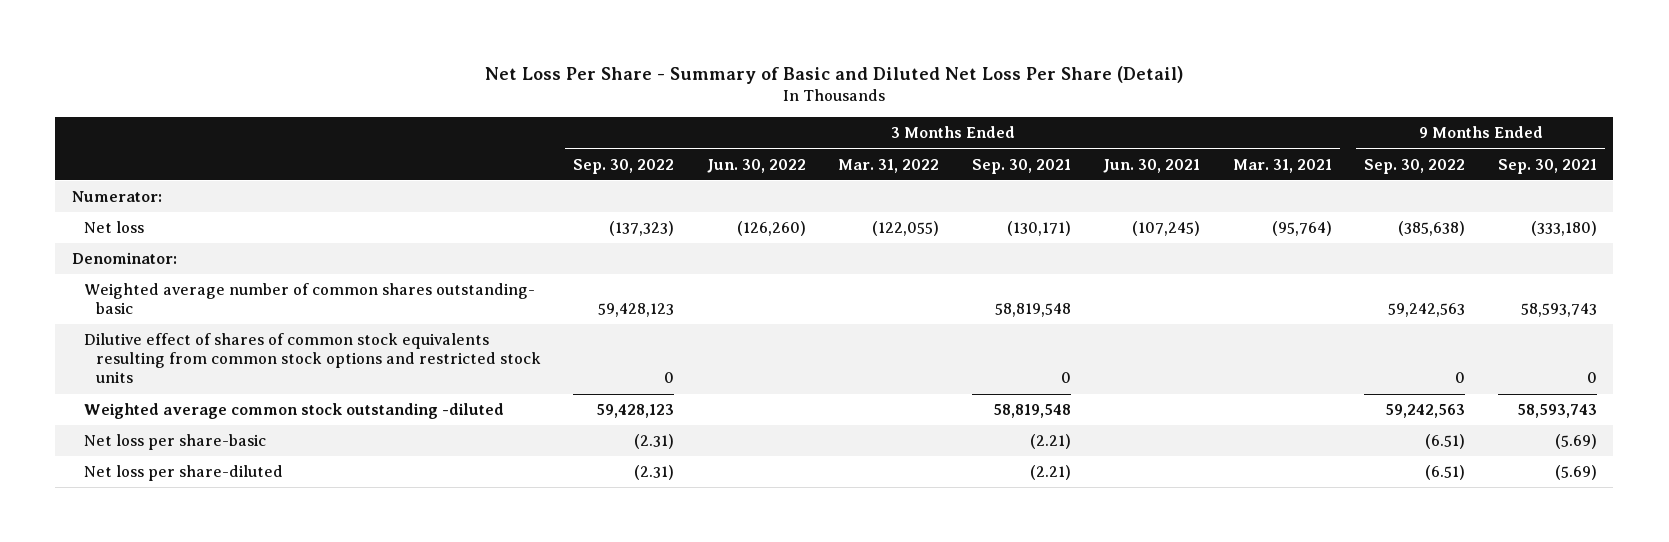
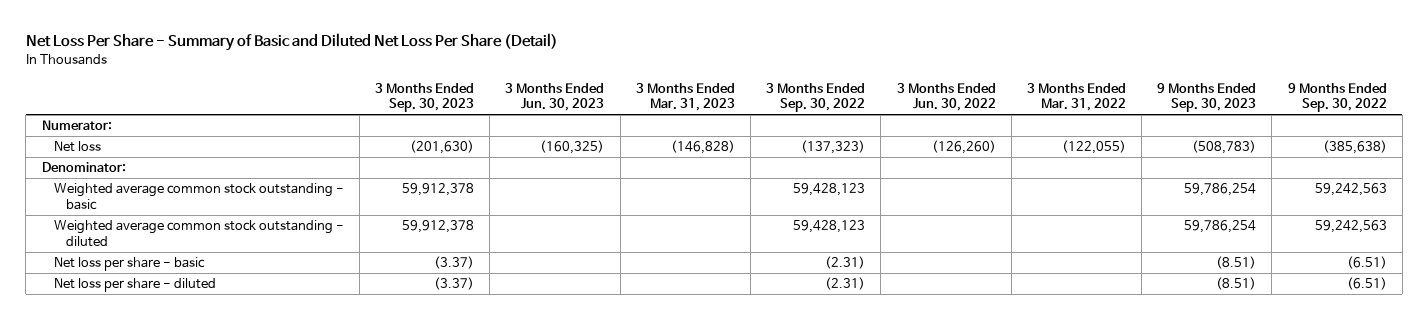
[971,158,1071,174] Sep. 30, 2021 -> none
[1103,158,1201,173] Jun. 30, 2021 -> none
[1232,158,1332,173] Mar. 31, 2021 -> none
[1497,158,1597,174] Sep. 30, 2021 -> none
none -> [375,82,475,113] 3 Months Ended Sep. 30, 2023
none -> [505,82,605,112] 3 Months Ended Jun. 30, 2023
none -> [635,82,735,112] 3 Months Ended Mar. 31, 2023
none -> [1157,82,1257,113] 9 Months Ended Sep. 30, 2023
[83,333,541,384] Dilutive effect of shares of common stock equivalents resulting from common stock options and restricted stock units -> none
[83,283,535,315] Weighted average number of common shares outstanding- basic -> [53,183,344,210] Weighted average common stock outstanding - basic
[83,403,504,420] Weighted average common stock outstanding -diluted -> [53,220,344,247] Weighted average common stock outstanding - diluted
[83,434,266,451] Net loss per share-basic -> [53,257,205,272] Net loss per share - basic
[83,465,283,482] Net loss per share-diluted -> [53,278,216,293] Net loss per share - diluted

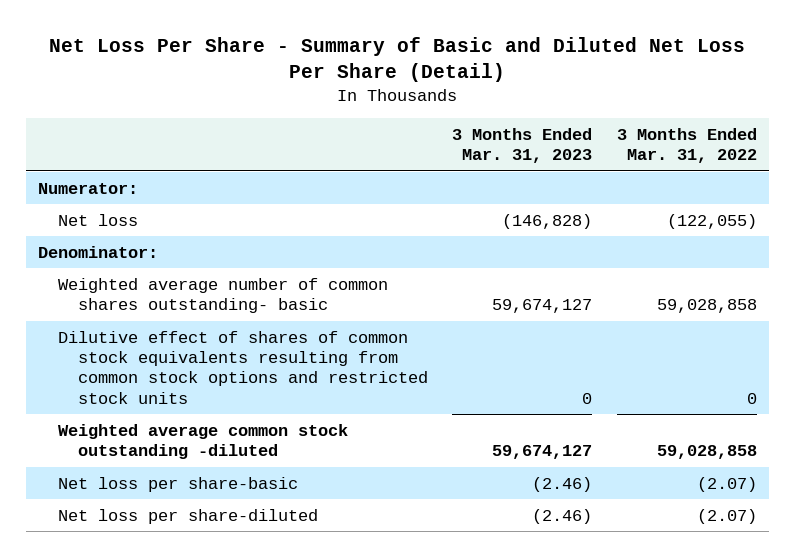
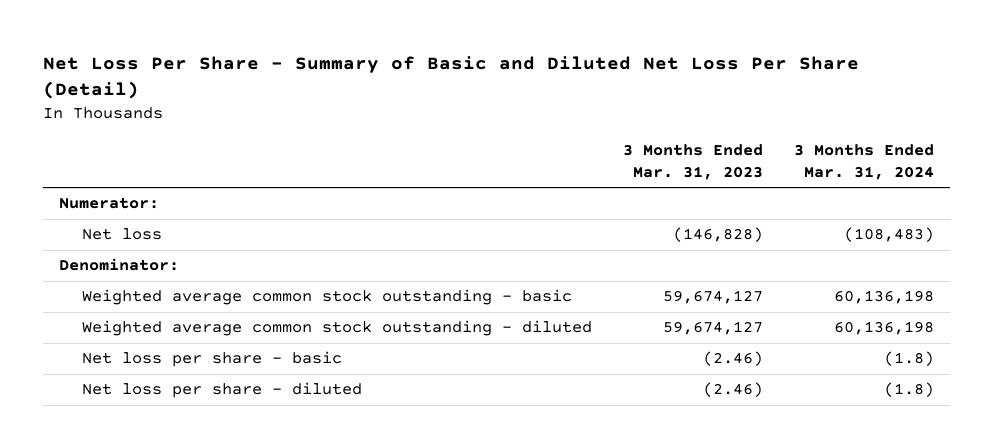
[616,127,757,163] 3 Months Ended Mar. 31, 2022 -> none
none -> [794,144,935,180] 3 Months Ended Mar. 31, 2024
[57,330,428,404] Dilutive effect of shares of common stock equivalents resulting from common stock options and restricted stock units -> none
[57,277,388,314] Weighted average number of common shares outstanding- basic -> [81,289,572,306] Weighted average common stock outstanding - basic
[57,423,348,460] Weighted average common stock outstanding -diluted -> [81,320,592,337] Weighted average common stock outstanding - diluted
[57,476,298,492] Net loss per share-basic -> [81,351,342,368] Net loss per share - basic
[57,508,318,524] Net loss per share-diluted -> [81,382,362,399] Net loss per share - diluted

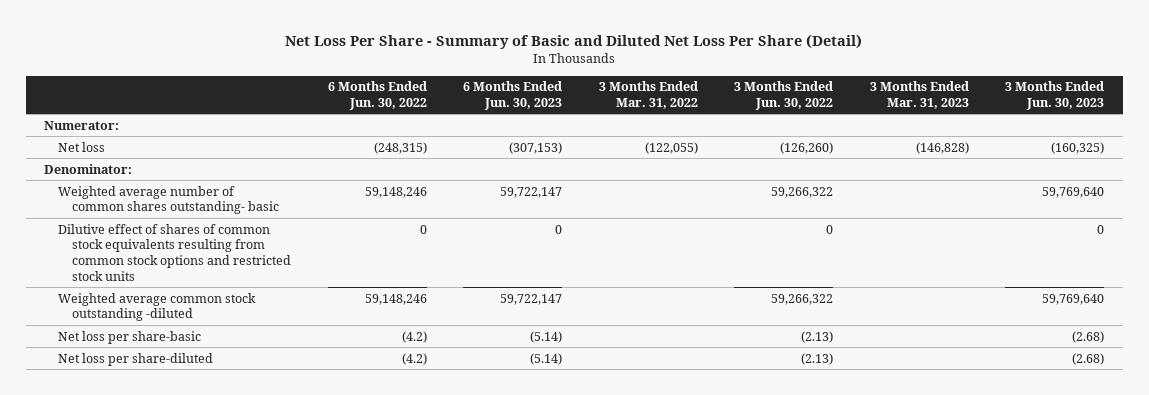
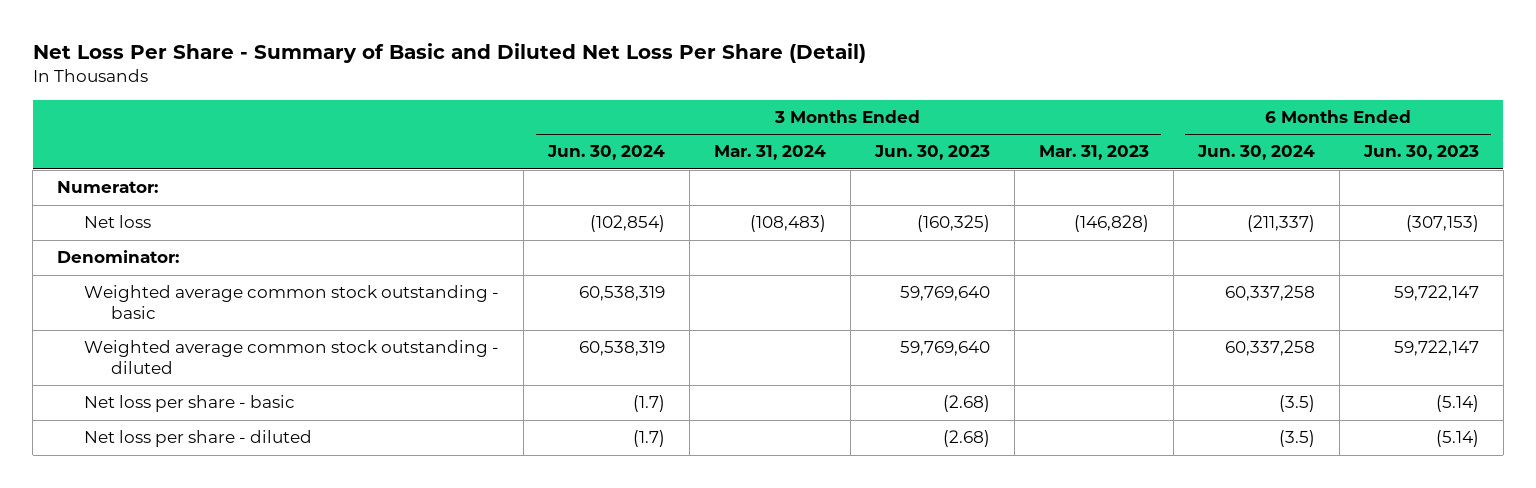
[327,81,427,110] 6 Months Ended Jun. 30, 2022 -> none
[598,81,698,109] 3 Months Ended Mar. 31, 2022 -> none
[734,81,834,110] 3 Months Ended Jun. 30, 2022 -> none
none -> [546,145,665,161] Jun. 30, 2024
none -> [713,145,826,161] Mar. 31, 2024
none -> [1196,145,1315,161] Jun. 30, 2024
[58,223,291,281] Dilutive effect of shares of common stock equivalents resulting from common stock options and restricted stock units -> none
[58,185,279,215] Weighted average number of common shares outstanding- basic -> [83,285,499,320] Weighted average common stock outstanding - basic
[58,292,257,322] Weighted average common stock outstanding -diluted -> [83,340,499,375] Weighted average common stock outstanding - diluted
[58,330,202,344] Net loss per share-basic -> [83,395,295,413] Net loss per share - basic
[58,352,214,366] Net loss per share-diluted -> [83,430,312,448] Net loss per share - diluted

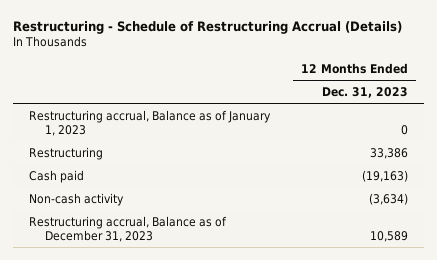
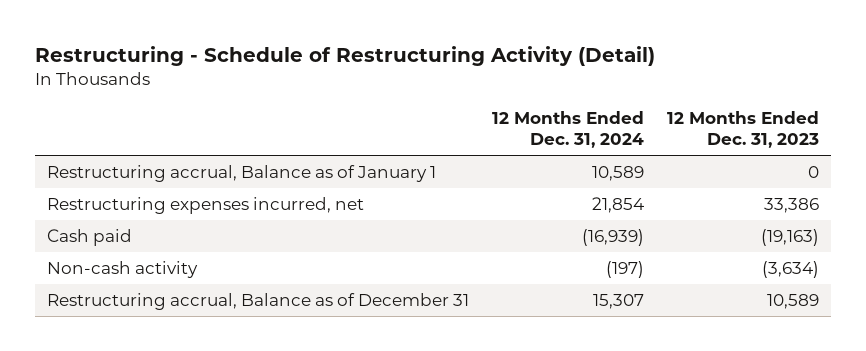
[13,20,403,34] Restructuring - Schedule of Restructuring Accrual (Details) -> [35,45,656,66] Restructuring - Schedule of Restructuring Activity (Detail)
none -> [491,110,644,149] 12 Months Ended Dec. 31, 2024
[28,109,271,136] Restructuring accrual, Balance as of January 1, 2023 -> [46,164,436,182] Restructuring accrual, Balance as of January 1
[28,146,103,160] Restructuring -> [46,196,364,214] Restructuring expenses incurred, net
[28,215,227,242] Restructuring accrual, Balance as of December 31, 2023 -> [46,292,469,310] Restructuring accrual, Balance as of December 31

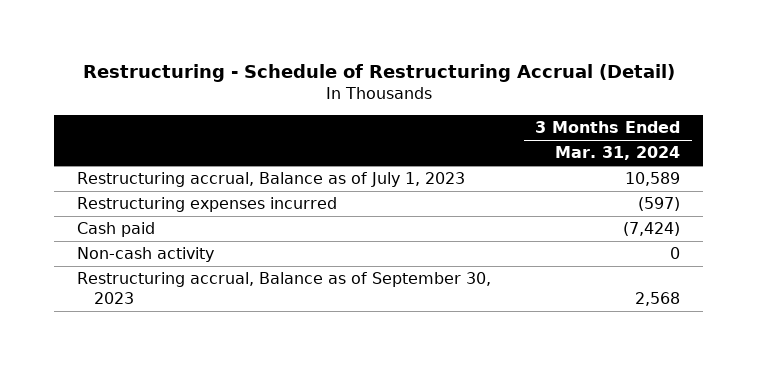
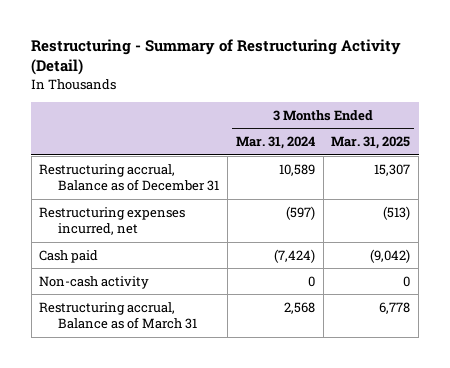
[82,64,675,83] Restructuring - Schedule of Restructuring Accrual (Detail) -> [31,39,402,76] Restructuring - Summary of Restructuring Activity (Detail)
none -> [331,135,411,149] Mar. 31, 2025
[76,172,465,188] Restructuring accrual, Balance as of July 1, 2023 -> [39,163,220,192] Restructuring accrual, Balance as of December 31
[76,197,337,213] Restructuring expenses incurred -> [39,206,186,236] Restructuring expenses incurred, net
[76,272,491,305] Restructuring accrual, Balance as of September 30, 2023 -> [39,301,198,330] Restructuring accrual, Balance as of March 31

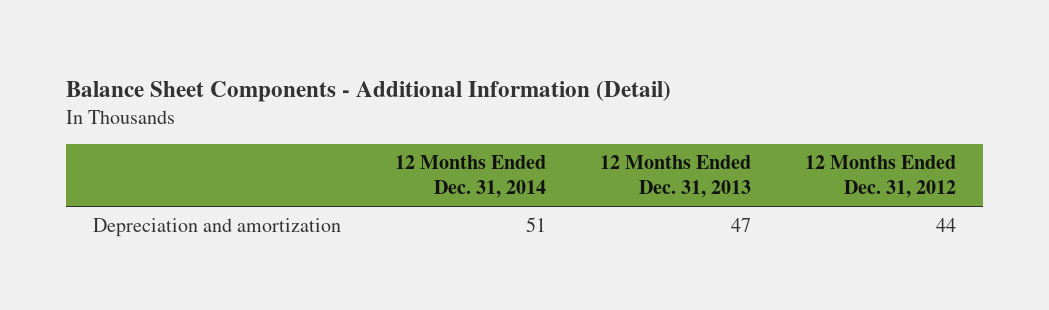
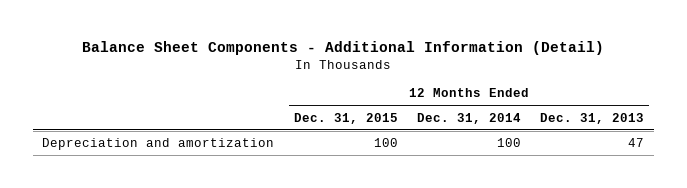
[804,154,956,199] 12 Months Ended Dec. 31, 2012 -> none
none -> [293,112,398,124] Dec. 31, 2015
[525,217,546,233] 51 -> [496,138,521,148] 100

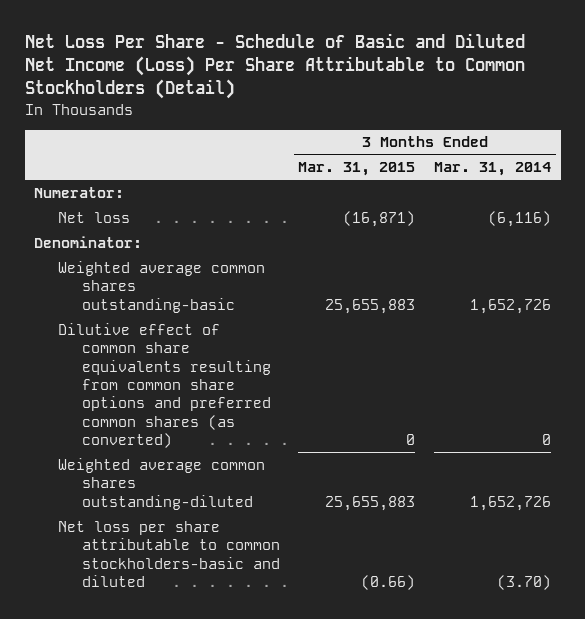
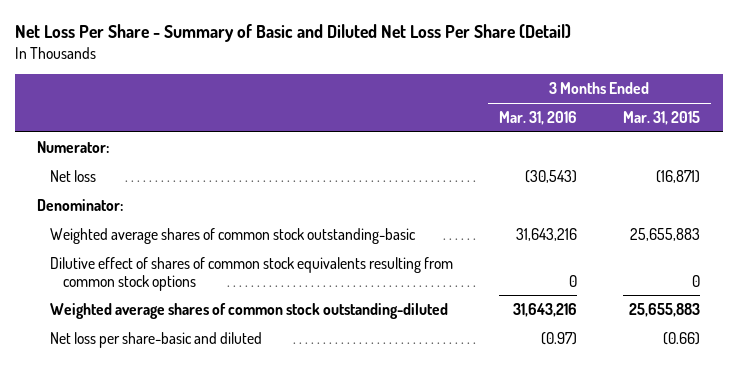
[24,32,525,100] Net Loss Per Share - Schedule of Basic and Diluted Net Income (Loss) Per Share Attributable to Common Stockholders (Detail) -> [14,24,571,43] Net Loss Per Share - Summary of Basic and Diluted Net Loss Per Share (Detail)
[434,162,552,177] Mar. 31, 2014 -> none
none -> [499,111,578,126] Mar. 31, 2016
[57,260,265,313] Weighted average common shares outstanding-basic -> [50,227,417,244] Weighted average shares of common stock outstanding-basic
[57,322,271,449] Dilutive effect of common share equivalents resulting from common share options and preferred common shares (as converted) -> [50,256,454,291] Dilutive effect of shares of common stock equivalents resulting from common stock options
[57,457,265,510] Weighted average common shares outstanding-diluted -> [50,302,449,319] Weighted average shares of common stock outstanding-diluted
[57,520,280,587] Net loss per share attributable to common stockholders-basic and diluted -> [50,331,263,348] Net loss per share-basic and diluted

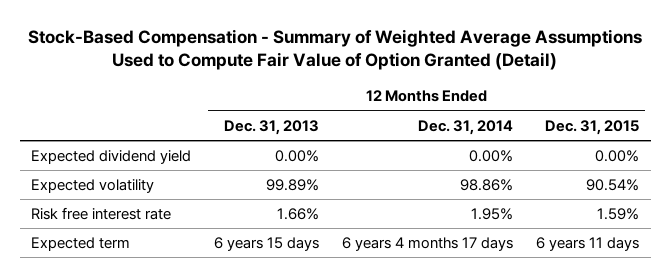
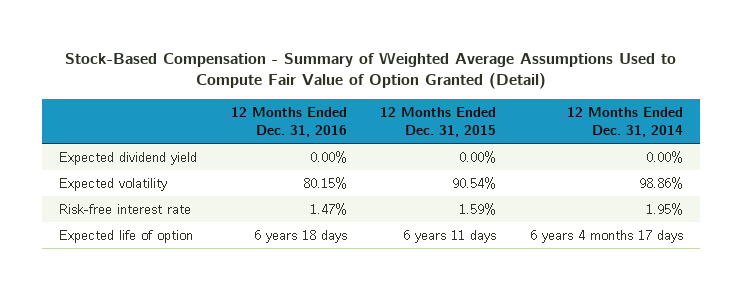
[224,119,320,135] Dec. 31, 2013 -> none
none -> [230,106,347,137] 12 Months Ended Dec. 31, 2016
[31,207,172,221] Risk free interest rate -> [58,203,191,214] Risk-free interest rate
[31,237,131,252] Expected term -> [58,229,193,243] Expected life of option

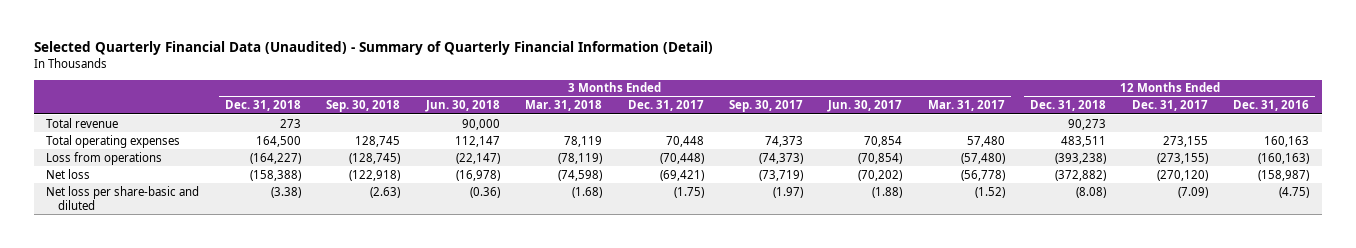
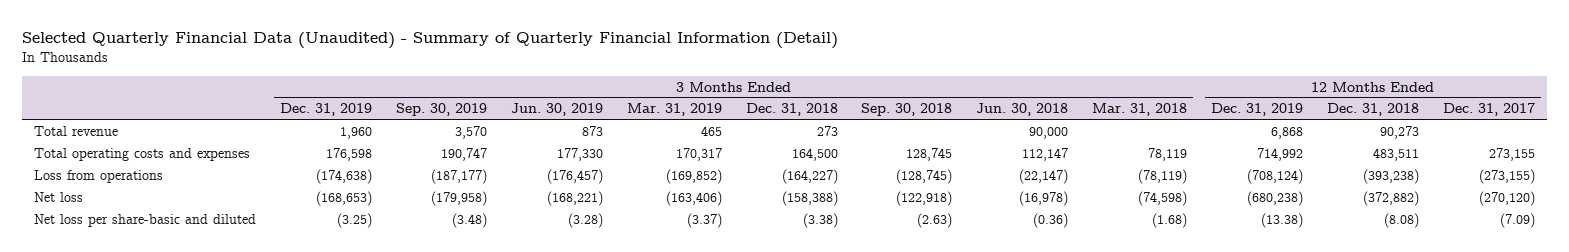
[627,100,704,112] Dec. 31, 2017 -> none
[729,100,804,113] Sep. 30, 2017 -> none
[827,100,903,113] Jun. 30, 2017 -> none
[927,100,1005,112] Mar. 31, 2017 -> none
[1233,100,1310,112] Dec. 31, 2016 -> none
none -> [279,103,372,117] Dec. 31, 2019
none -> [395,103,487,117] Sep. 30, 2019
none -> [510,103,603,117] Jun. 30, 2019
none -> [626,103,722,117] Mar. 31, 2019
none -> [1211,103,1304,117] Dec. 31, 2019
[46,134,181,148] Total operating expenses -> [33,147,250,161] Total operating costs and expenses

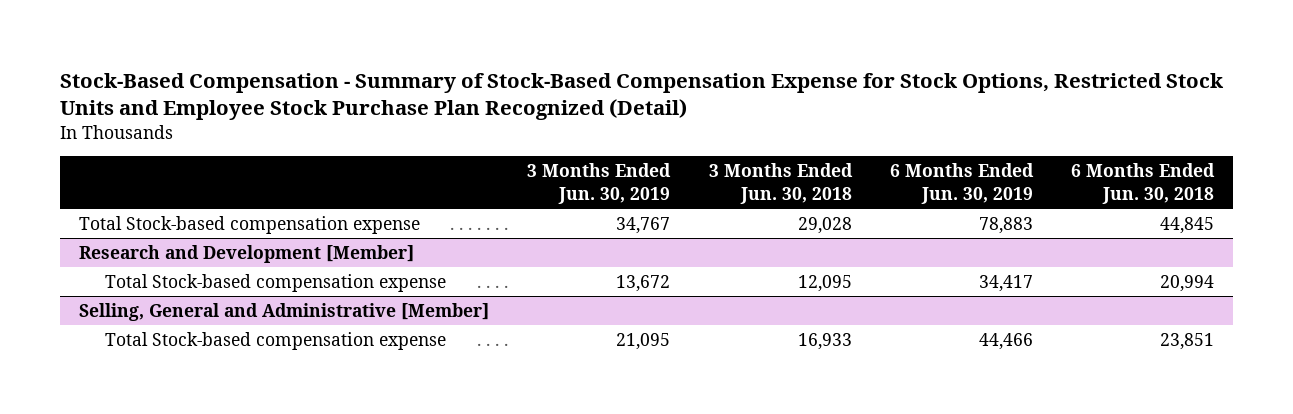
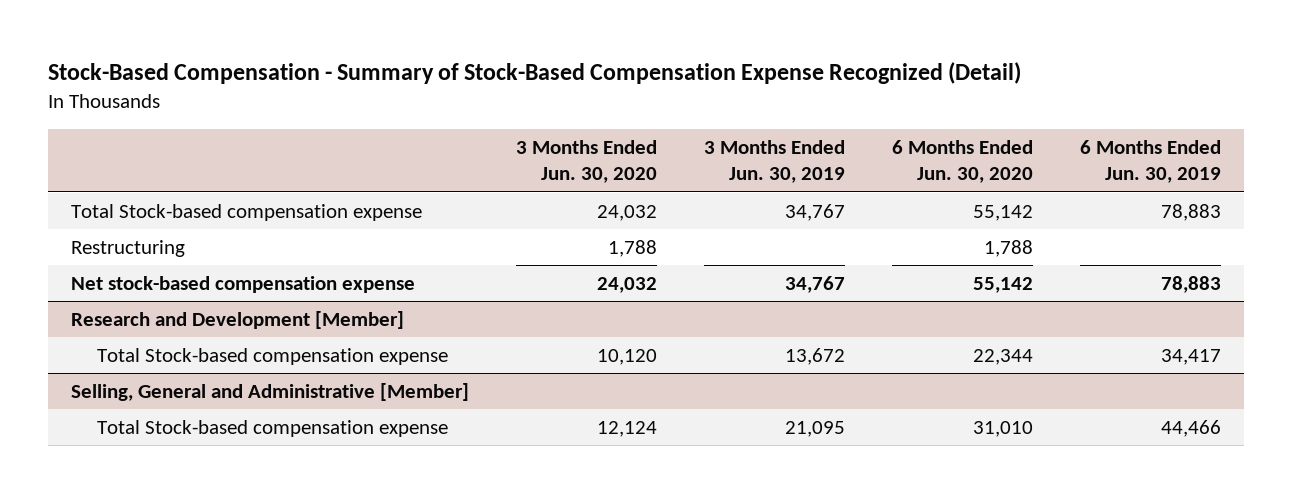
[60,72,1225,120] Stock-Based Compensation - Summary of Stock-Based Compensation Expense for Stock Options, Restricted Stock Units and Employee Stock Purchase Plan Recognized (Detail) -> [47,62,1021,85] Stock-Based Compensation - Summary of Stock-Based Compensation Expense Recognized (Detail)
[708,163,853,205] 3 Months Ended Jun. 30, 2018 -> none
[1070,163,1215,205] 6 Months Ended Jun. 30, 2018 -> none
none -> [516,139,658,184] 3 Months Ended Jun. 30, 2020
none -> [891,139,1033,184] 6 Months Ended Jun. 30, 2020
none -> [71,239,186,257] Restructuring
none -> [71,275,416,293] Net stock-based compensation expense

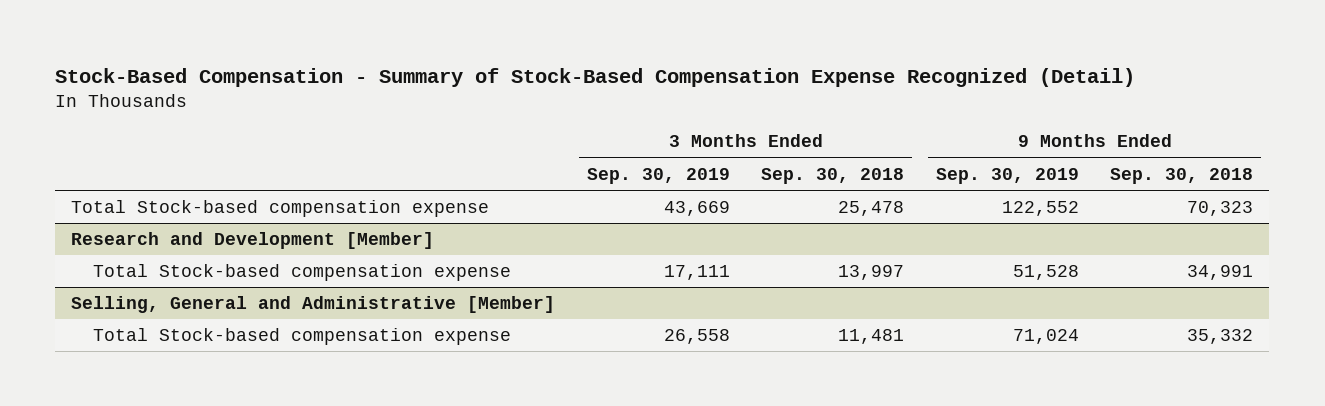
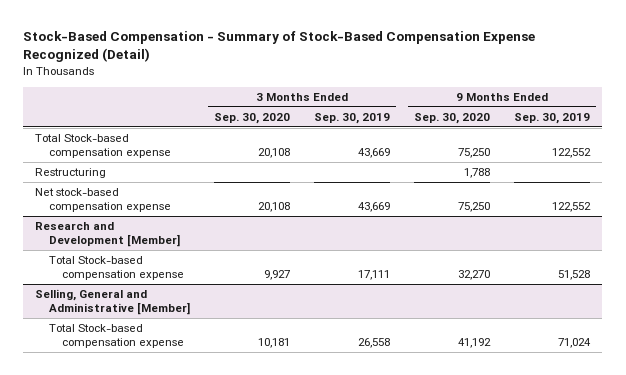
[761,167,905,184] Sep. 30, 2018 -> none
[1110,167,1254,184] Sep. 30, 2018 -> none
none -> [213,113,290,125] Sep. 30, 2020
none -> [414,113,491,125] Sep. 30, 2020
none -> [35,168,107,179] Restructuring
none -> [35,188,171,212] Net stock-based compensation expense

